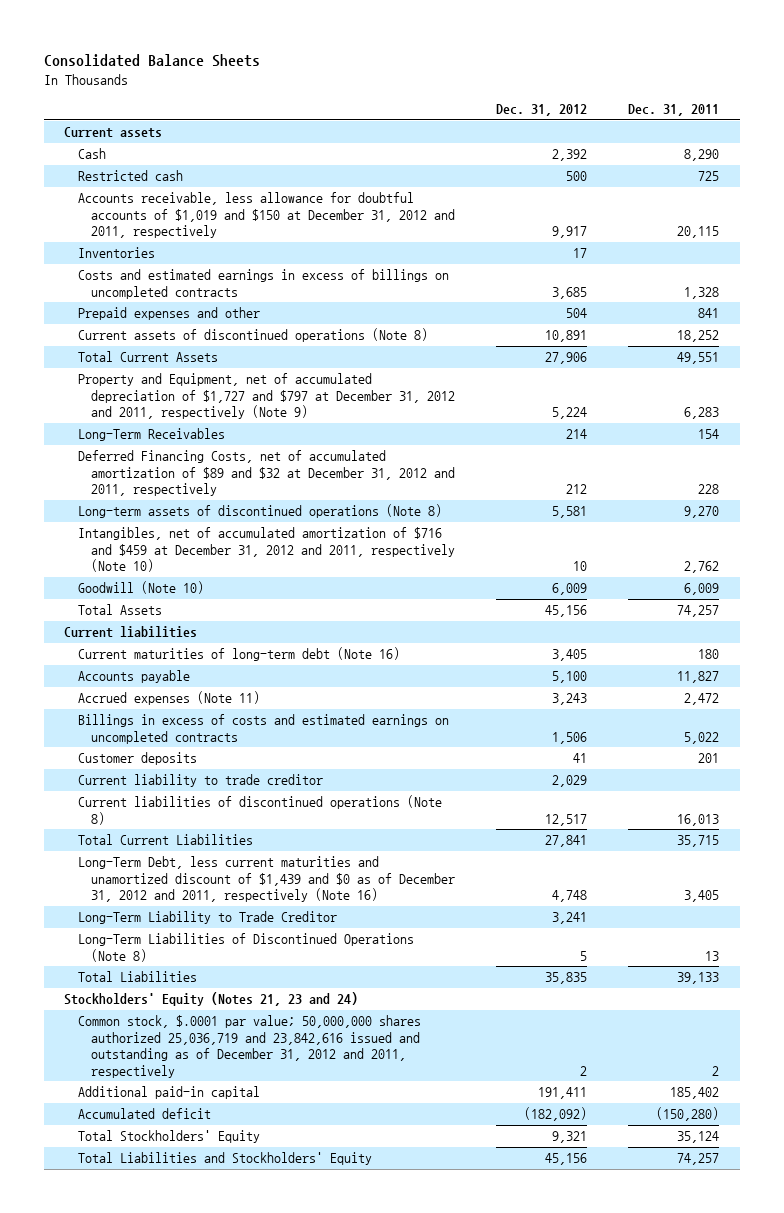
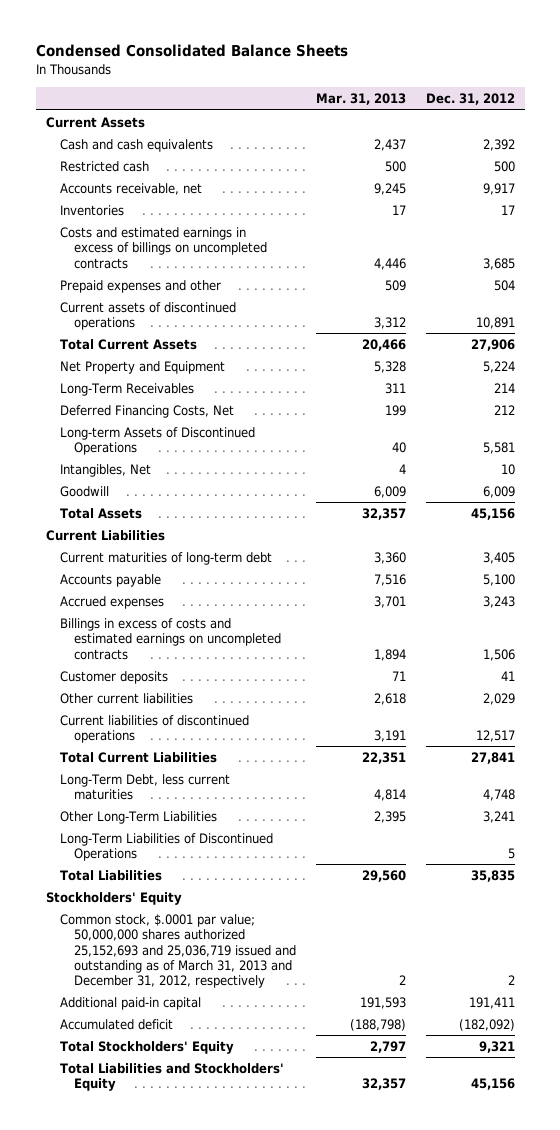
[43,54,260,68] Consolidated Balance Sheets -> [35,44,348,58] Condensed Consolidated Balance Sheets
[628,104,720,117] Dec. 31, 2011 -> none
none -> [315,93,406,106] Mar. 31, 2013
[64,127,163,139] Current assets -> [45,116,145,128] Current Assets
[77,148,106,160] Cash -> [59,138,213,152] Cash and cash equivalents
[77,192,455,239] Accounts receivable, less allowance for doubtful accounts of $1,019 and $150 at December 31, 2012 and 2011, respectively -> [59,182,202,195] Accounts receivable, net
[77,328,428,343] Current assets of discontinued operations (Note 8) -> [59,301,236,331] Current assets of discontinued operations
[77,373,455,420] Property and Equipment, net of accumulated depreciation of $1,727 and $797 at December 31, 2012 and 2011, respectively (Note 9) -> [59,360,225,374] Net Property and Equipment
[77,450,455,497] Deferred Financing Costs, net of accumulated amortization of $89 and $32 at December 31, 2012 and 2011, respectively -> [59,404,234,418] Deferred Financing Costs, Net
[77,504,442,519] Long-term assets of discontinued operations (Note 8) -> [59,426,255,456] Long-term Assets of Discontinued Operations
[77,527,455,573] Intangibles, net of accumulated amortization of $716 and $459 at December 31, 2012 and 2011, respectively (Note 10) -> [59,463,151,477] Intangibles, Net
[77,581,204,595] Goodwill (Note 10) -> [59,485,109,497] Goodwill
[64,626,198,639] Current liabilities -> [45,529,165,541] Current Liabilities
[77,647,400,662] Current maturities of long-term debt (Note 16) -> [59,551,272,565] Current maturities of long-term debt
[77,691,260,706] Accrued expenses (Note 11) -> [59,595,164,609] Accrued expenses
[77,774,323,788] Current liability to trade creditor -> [59,692,193,704] Other current liabilities
[77,795,442,825] Current liabilities of discontinued operations (Note 8) -> [59,714,249,744] Current liabilities of discontinued operations
[77,856,455,903] Long-Term Debt, less current maturities and unamortized discount of $1,439 and $0 as of December 31, 2012 and 2011, respectively (Note 16) -> [59,773,230,801] Long-Term Debt, less current maturities
[77,911,337,925] Long-Term Liability to Trade Creditor -> [59,810,217,824] Other Long-Term Liabilities
[77,933,414,962] Long-Term Liabilities of Discontinued Operations (Note 8) -> [59,832,273,862] Long-Term Liabilities of Discontinued Operations
[64,992,359,1007] Stockholders' Equity (Notes 21, 23 and 24) -> [45,891,182,905] Stockholders' Equity
[77,1015,421,1078] Common stock, $.0001 par value; 50,000,000 shares authorized 25,036,719 and 23,842,616 issued and outstanding as of December 31, 2012 and 2011, respectively -> [59,913,297,989] Common stock, $.0001 par value; 50,000,000 shares authorized 25,152,693 and 25,036,719 issued and outstanding as of March 31, 2013 and December 31, 2012, respectively

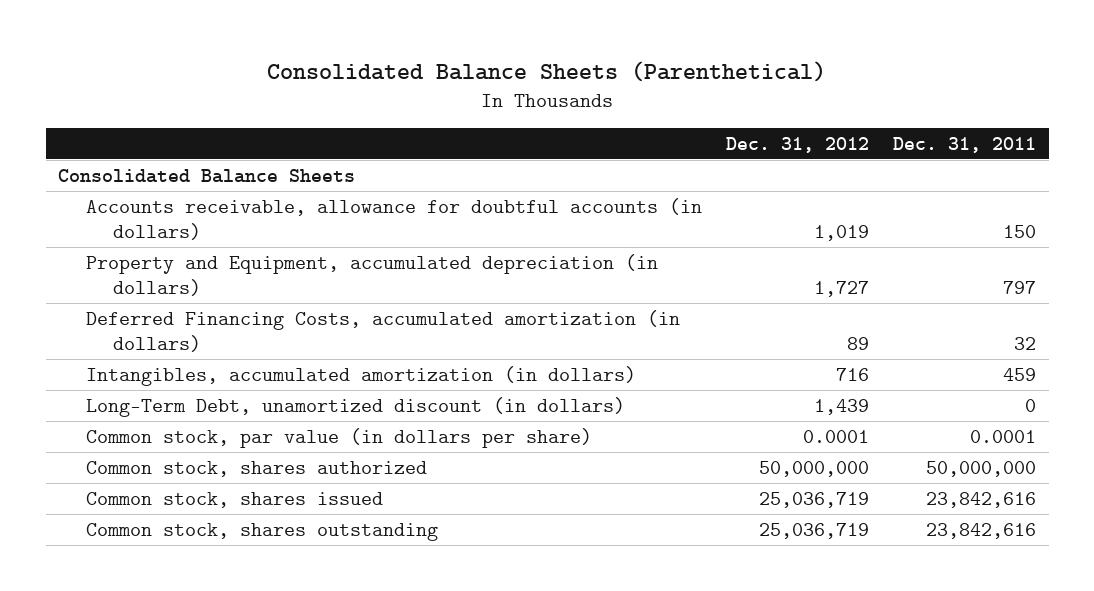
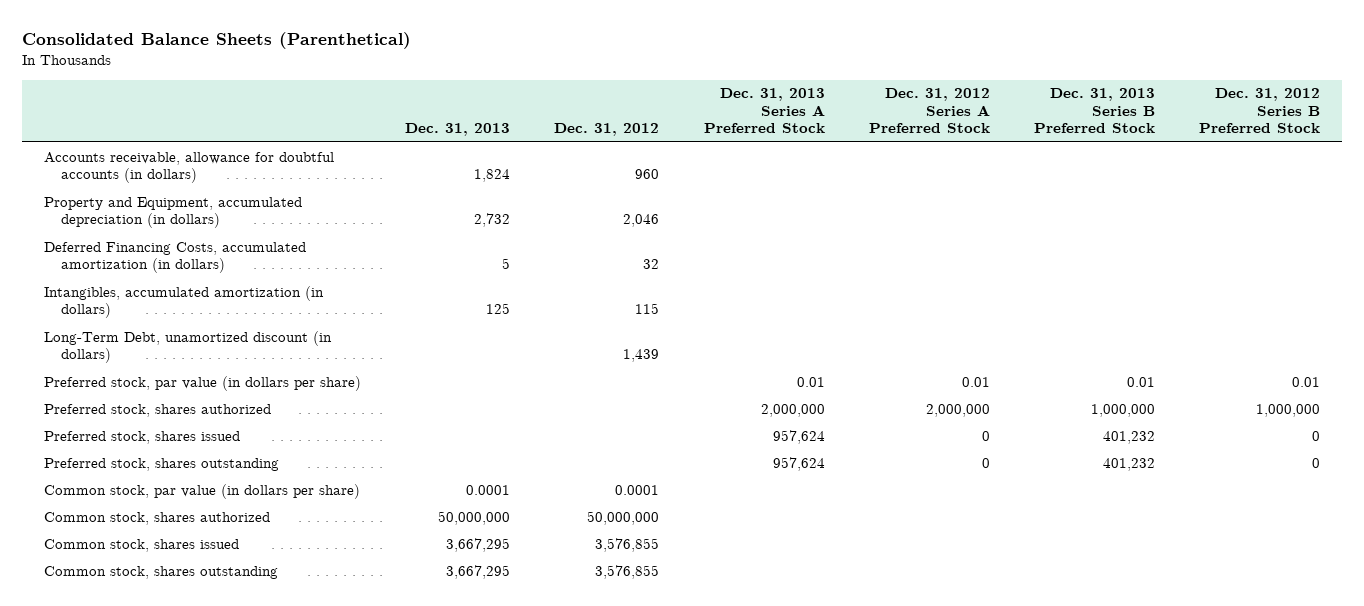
[893,136,1037,153] Dec. 31, 2011 -> none
none -> [405,123,511,137] Dec. 31, 2013
none -> [703,88,825,134] Dec. 31, 2013 Series A Preferred Stock
none -> [868,88,990,134] Dec. 31, 2012 Series A Preferred Stock
none -> [1034,88,1156,134] Dec. 31, 2013 Series B Preferred Stock
none -> [1199,88,1321,134] Dec. 31, 2012 Series B Preferred Stock
[57,168,355,183] Consolidated Balance Sheets -> none
[813,224,869,241] 1,019 -> [635,169,660,180] 960
[813,280,869,297] 1,727 -> [623,214,660,228] 2,046
[846,336,869,350] 89 -> [643,259,660,270] 32
[835,367,869,381] 716 -> [635,303,660,315] 115
none -> [43,375,361,391] Preferred stock, par value (in dollars per share)
none -> [43,403,271,417] Preferred stock, shares authorized
none -> [43,430,240,444] Preferred stock, shares issued
none -> [43,457,279,471] Preferred stock, shares outstanding
[758,491,869,508] 25,036,719 -> [595,537,660,552] 3,576,855
[758,522,869,539] 25,036,719 -> [595,564,660,579] 3,576,855

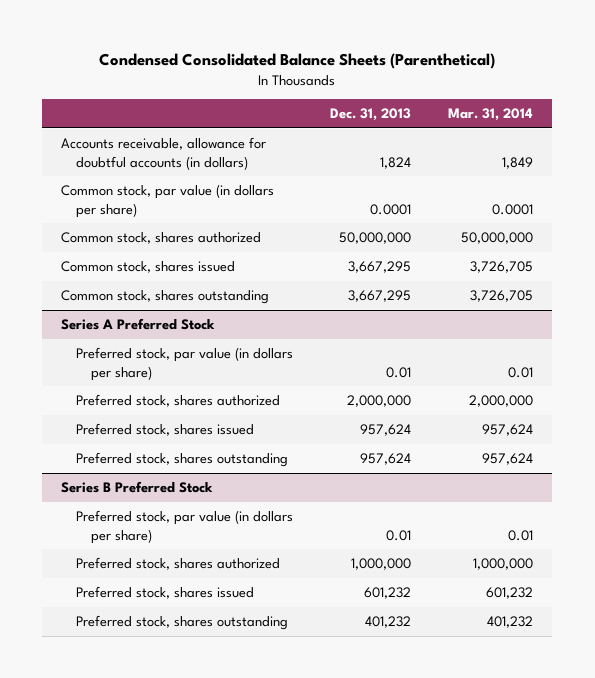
[21,31,411,49] Consolidated Balance Sheets (Parenthetical) -> [99,53,496,70] Condensed Consolidated Balance Sheets (Parenthetical)
[554,123,660,137] Dec. 31, 2012 -> none
[703,88,825,134] Dec. 31, 2013 Series A Preferred Stock -> none
[868,88,990,134] Dec. 31, 2012 Series A Preferred Stock -> none
[1034,88,1156,134] Dec. 31, 2013 Series B Preferred Stock -> none
[1199,88,1321,134] Dec. 31, 2012 Series B Preferred Stock -> none
none -> [448,108,534,122] Mar. 31, 2014
[43,196,302,229] Property and Equipment, accumulated depreciation (in dollars) -> none
[43,241,306,274] Deferred Financing Costs, accumulated amortization (in dollars) -> none
[43,285,324,319] Intangibles, accumulated amortization (in dollars) -> none
[43,330,332,364] Long-Term Debt, unamortized discount (in dollars) -> none
[43,375,361,391] Preferred stock, par value (in dollars per share) -> none
[43,403,271,417] Preferred stock, shares authorized -> none
[43,430,240,444] Preferred stock, shares issued -> none
[43,457,279,471] Preferred stock, shares outstanding -> none
none -> [61,318,216,331] Series A Preferred Stock
none -> [75,347,293,381] Preferred stock, par value (in dollars per share)
none -> [75,394,280,408] Preferred stock, shares authorized
none -> [75,423,254,437] Preferred stock, shares issued
none -> [75,452,288,468] Preferred stock, shares outstanding
none -> [61,481,214,494] Series B Preferred Stock
none -> [75,510,293,544] Preferred stock, par value (in dollars per share)
none -> [75,557,280,571] Preferred stock, shares authorized
none -> [75,586,254,600] Preferred stock, shares issued
none -> [75,615,288,631] Preferred stock, shares outstanding

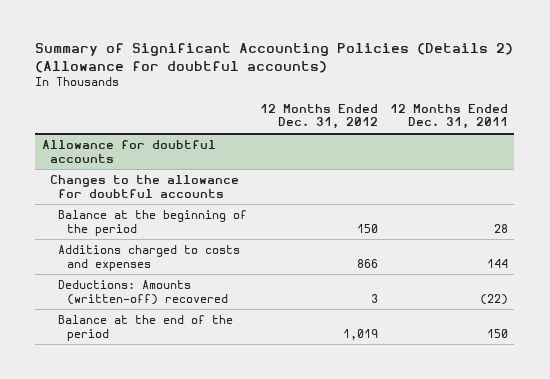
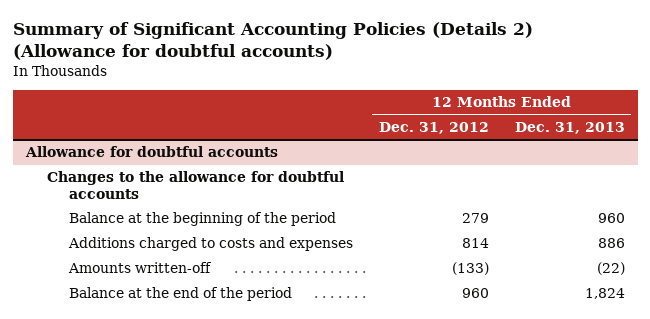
[390,104,509,130] 12 Months Ended Dec. 31, 2011 -> none
none -> [514,121,625,134] Dec. 31, 2013
[356,223,378,233] 150 -> [461,213,489,224] 279
[356,258,378,268] 866 -> [461,238,489,249] 814
[58,280,228,305] Deductions: Amounts (written-off) recovered -> [67,262,212,274] Amounts written-off
[370,293,378,303] 3 -> [451,262,489,276] (133)
[342,328,378,340] 1,019 -> [461,288,489,299] 960

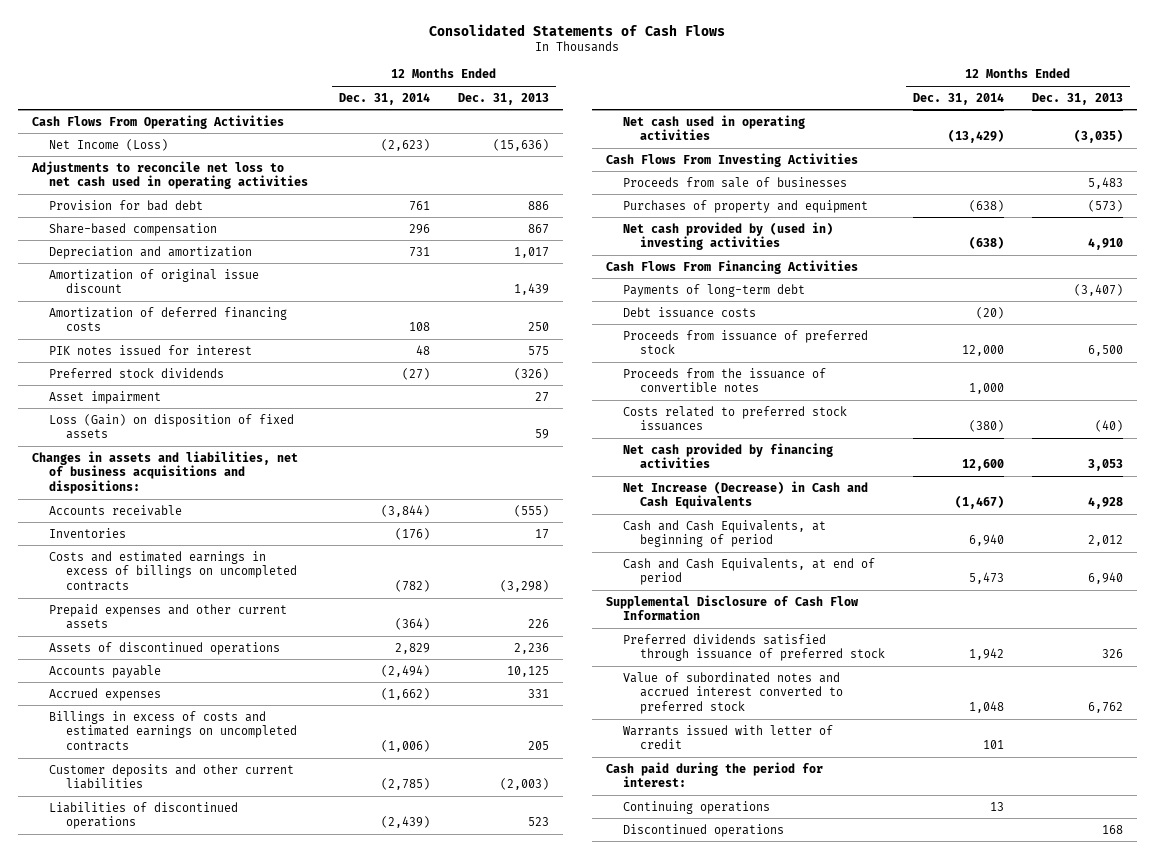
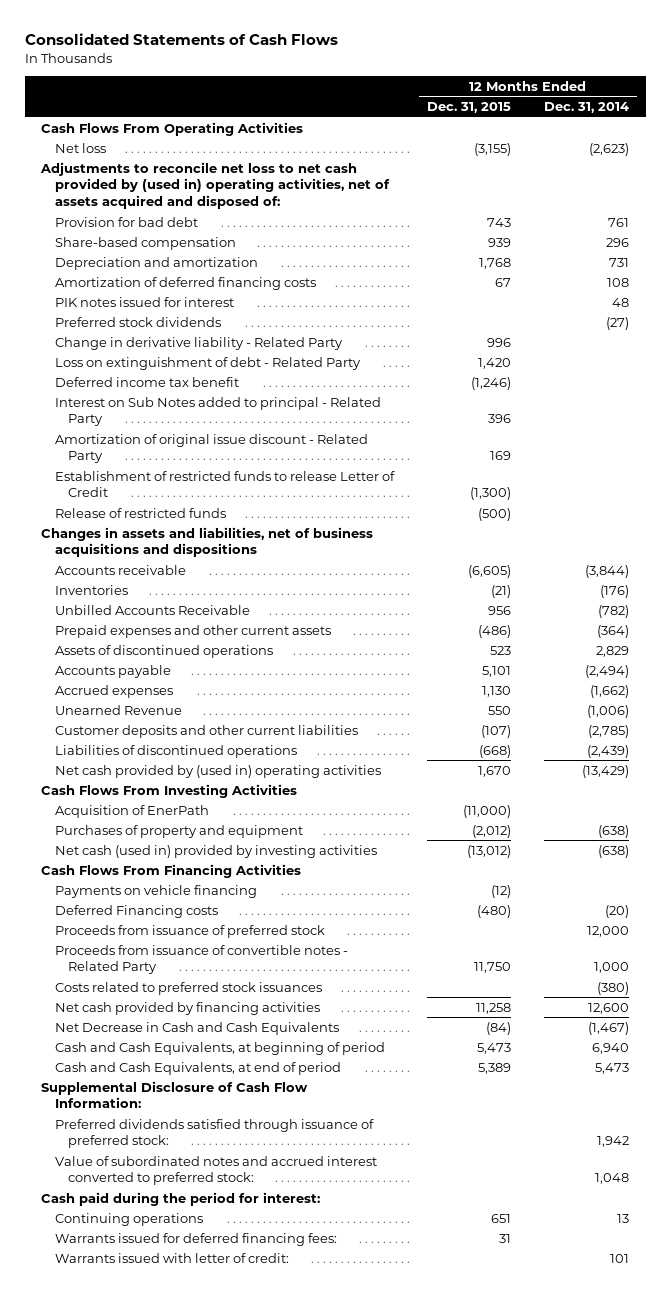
[457,92,549,105] Dec. 31, 2013 -> none
none -> [426,101,511,113] Dec. 31, 2015
[48,138,168,151] Net Income (Loss) -> [54,142,106,153] Net loss
[30,160,308,190] Adjustments to reconcile net loss to net cash used in operating activities -> [40,161,390,209] Adjustments to reconcile net loss to net cash provided by (used in) operating activities, net of assets acquired and disposed of:
[48,268,259,294] Amortization of original issue discount -> none
[48,390,161,404] Asset impairment -> none
[48,413,294,440] Loss (Gain) on disposition of fixed assets -> none
none -> [54,336,343,350] Change in derivative liability - Related Party
none -> [54,356,361,370] Loss on extinguishment of debt - Related Party
none -> [54,376,239,387] Deferred income tax benefit
none -> [54,396,381,427] Interest on Sub Notes added to principal - Related Party
none -> [54,433,368,464] Amortization of original issue discount - Related Party
none -> [54,470,395,498] Establishment of restricted funds to release Letter of Credit
none -> [54,507,226,518] Release of restricted funds
[31,450,298,494] Changes in assets and liabilities, net of business acquisitions and dispositions: -> [41,526,374,558] Changes in assets and liabilities, net of business acquisitions and dispositions
[48,550,297,591] Costs and estimated earnings in excess of billings on uncompleted contracts -> [54,604,250,615] Unbilled Accounts Receivable
[48,710,297,751] Billings in excess of costs and estimated earnings on uncompleted contracts -> none
none -> [54,704,182,715] Unearned Revenue
[622,114,805,141] Net cash used in operating activities -> [54,764,381,778] Net cash provided by (used in) operating activities
[622,176,847,188] Proceeds from sale of businesses -> none
none -> [54,804,209,818] Acquisition of EnerPath
[622,221,833,251] Net cash provided by (used in) investing activities -> [54,844,377,858] Net cash (used in) provided by investing activities
[622,283,805,297] Payments of long-term debt -> none
[622,306,756,318] Debt issuance costs -> none
none -> [54,884,257,898] Payments on vehicle financing
none -> [54,904,218,918] Deferred Financing costs
[622,367,826,393] Proceeds from the issuance of convertible notes -> [54,944,348,975] Proceeds from issuance of convertible notes - Related Party
[622,480,868,510] Net Increase (Decrease) in Cash and Cash Equivalents -> [54,1021,339,1035] Net Decrease in Cash and Cash Equivalents
[622,724,833,750] Warrants issued with letter of credit -> none
[605,594,859,621] Supplemental Disclosure of Cash Flow Information -> [41,1080,309,1109] Supplemental Disclosure of Cash Flow Information:
[622,633,885,662] Preferred dividends satisfied through issuance of preferred stock -> [54,1118,374,1149] Preferred dividends satisfied through issuance of preferred stock:
[622,671,843,714] Value of subordinated notes and accrued interest converted to preferred stock -> [54,1155,377,1186] Value of subordinated notes and accrued interest converted to preferred stock:
[622,823,784,837] Discontinued operations -> none
none -> [54,1232,337,1246] Warrants issued for deferred financing fees:
none -> [54,1252,289,1263] Warrants issued with letter of credit:

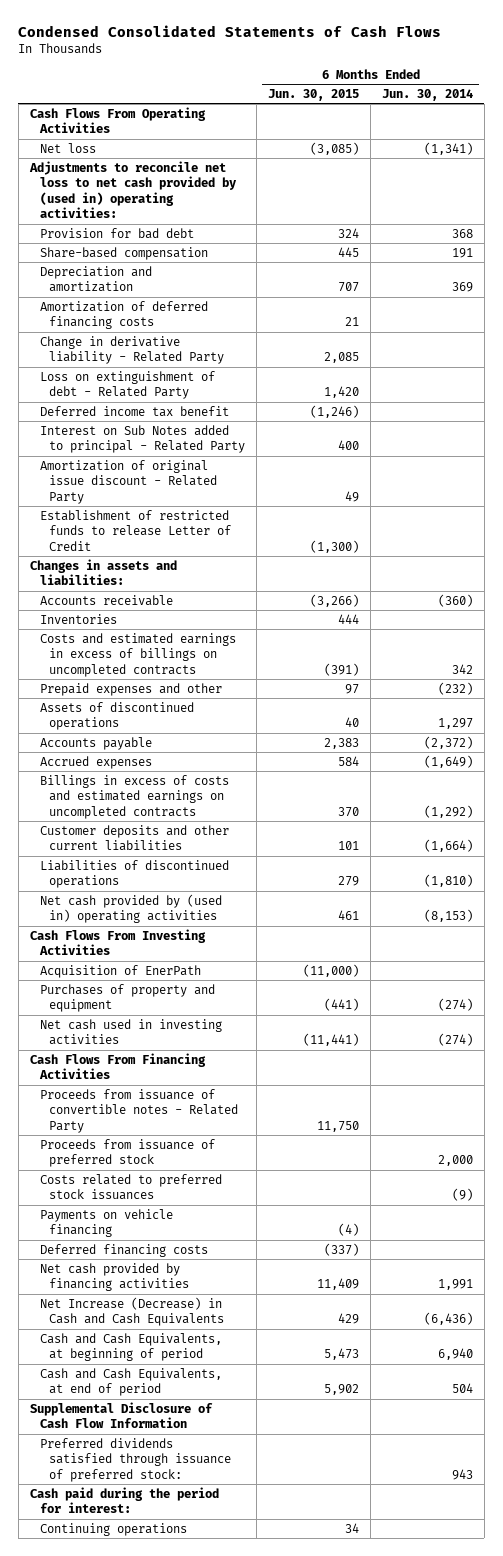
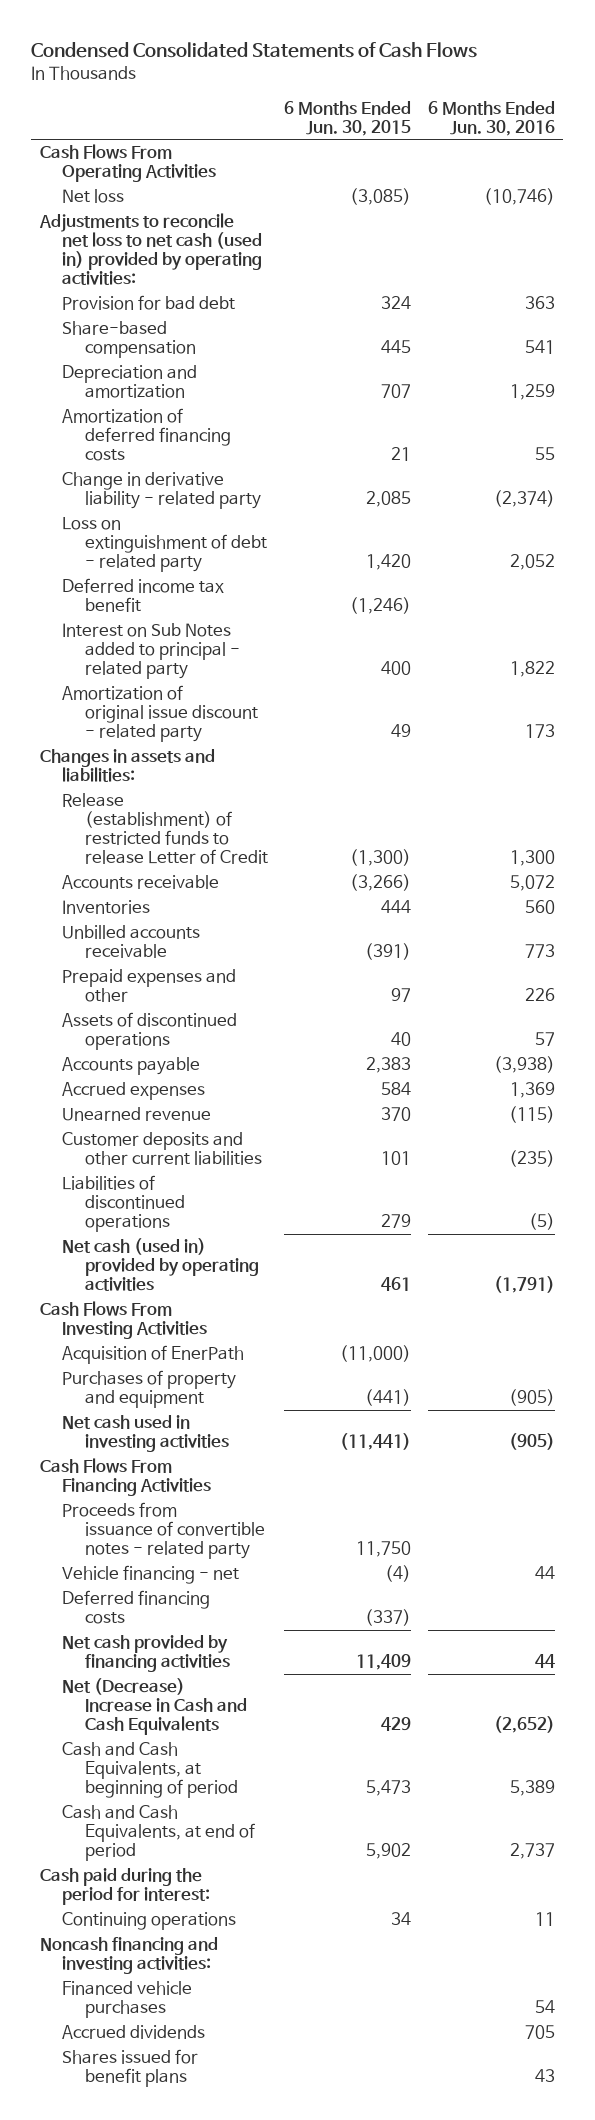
[382,89,474,102] Jun. 30, 2014 -> none
none -> [427,100,555,136] 6 Months Ended Jun. 30, 2016
[28,160,237,219] Adjustments to reconcile net loss to net cash provided by (used in) operating activities: -> [38,213,263,286] Adjustments to reconcile net loss to net cash (used in) provided by operating activities:
[39,335,225,365] Change in derivative liability - Related Party -> [62,472,261,510] Change in derivative liability - related party
[39,370,215,400] Loss on extinguishment of debt - Related Party -> [62,517,267,573] Loss on extinguishment of debt - related party
[39,509,232,551] Establishment of restricted funds to release Letter of Credit -> none
[39,424,246,454] Interest on Sub Notes added to principal - Related Party -> [62,623,240,680] Interest on Sub Notes added to principal - related party
[39,459,218,504] Amortization of original issue discount - Related Party -> [62,685,258,743] Amortization of original issue discount - related party
none -> [62,793,268,865] Release (establishment) of restricted funds to release Letter of Credit
[39,632,236,677] Costs and estimated earnings in excess of billings on uncompleted contracts -> [62,925,201,959] Unbilled accounts receivable
[39,774,229,819] Billings in excess of costs and estimated earnings on uncompleted contracts -> none
none -> [62,1107,212,1122] Unearned revenue
[39,893,222,924] Net cash provided by (used in) operating activities -> [62,1238,259,1292] Net cash (used in) provided by operating activities
[39,1138,215,1168] Proceeds from issuance of preferred stock -> none
[39,1173,222,1201] Costs related to preferred stock issuances -> none
[39,1088,239,1133] Proceeds from issuance of convertible notes - Related Party -> [62,1502,265,1560] Proceeds from issuance of convertible notes - related party
[39,1208,173,1238] Payments on vehicle financing -> [62,1565,240,1585] Vehicle financing - net
[39,1296,225,1327] Net Increase (Decrease) in Cash and Cash Equivalents -> [62,1678,247,1736] Net (Decrease) Increase in Cash and Cash Equivalents
[29,1401,213,1429] Supplemental Disclosure of Cash Flow Information -> none
[39,1437,232,1482] Preferred dividends satisfied through issuance of preferred stock: -> none
none -> [39,1937,218,1975] Noncash financing and investing activities:
none -> [62,1981,193,2019] Financed vehicle purchases
none -> [62,2025,206,2040] Accrued dividends
none -> [62,2049,199,2088] Shares issued for benefit plans

